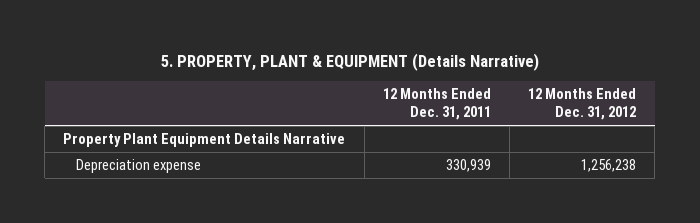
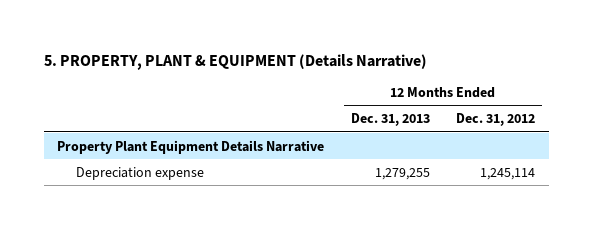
[382,88,491,121] 12 Months Ended Dec. 31, 2011 -> none
none -> [350,113,430,127] Dec. 31, 2013
[581,159,637,173] 1,256,238 -> [480,167,536,180] 1,245,114

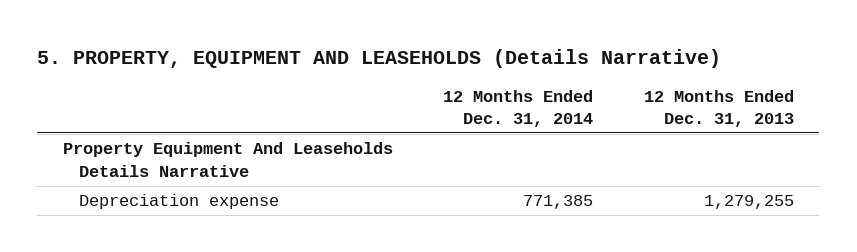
[44,53,428,70] 5. PROPERTY, PLANT & EQUIPMENT (Details Narrative) -> [37,49,722,69] 5. PROPERTY, EQUIPMENT AND LEASEHOLDS (Details Narrative)
[456,113,536,127] Dec. 31, 2012 -> none
none -> [443,89,594,127] 12 Months Ended Dec. 31, 2014
[57,139,325,154] Property Plant Equipment Details Narrative -> [62,142,393,177] Property Equipment And Leaseholds Details Narrative

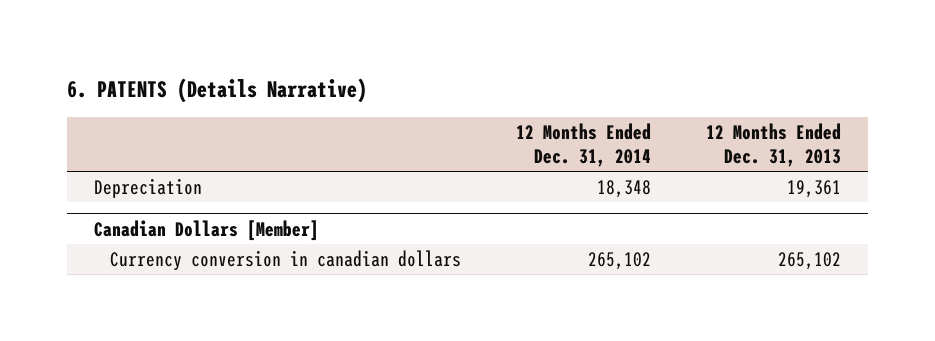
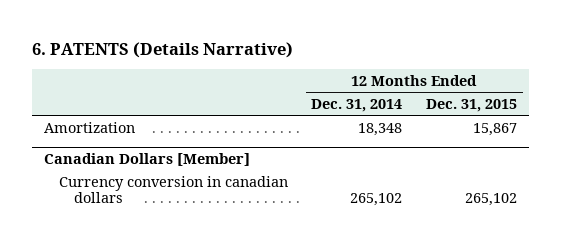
[705,122,841,167] 12 Months Ended Dec. 31, 2013 -> none
none -> [426,98,518,112] Dec. 31, 2015
[94,177,203,198] Depreciation -> [44,121,136,133] Amortization

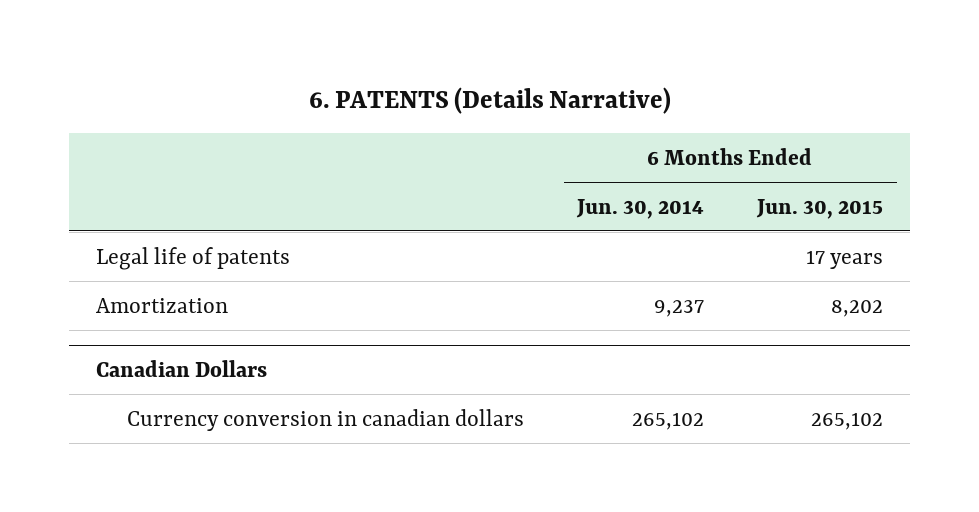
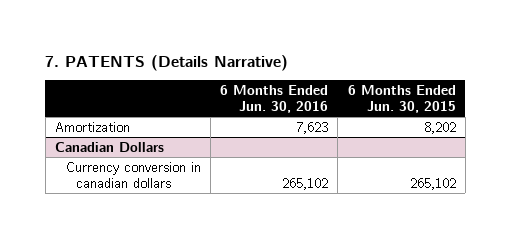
[308,87,671,115] 6. PATENTS (Details Narrative) -> [45,54,289,71] 7. PATENTS (Details Narrative)
[576,198,705,219] Jun. 30, 2014 -> none
none -> [220,85,329,114] 6 Months Ended Jun. 30, 2016
[95,246,290,270] Legal life of patents -> none

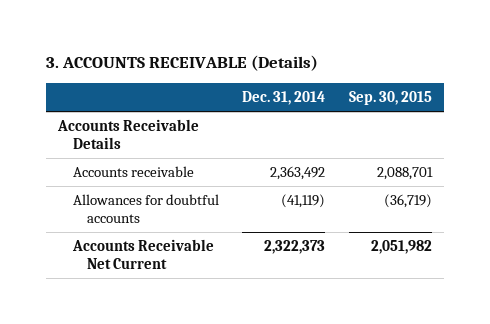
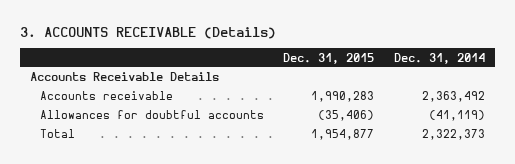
[349,90,433,105] Sep. 30, 2015 -> none
none -> [283,52,375,64] Dec. 31, 2015
[71,239,214,270] Accounts Receivable Net Current -> [39,129,75,139] Total

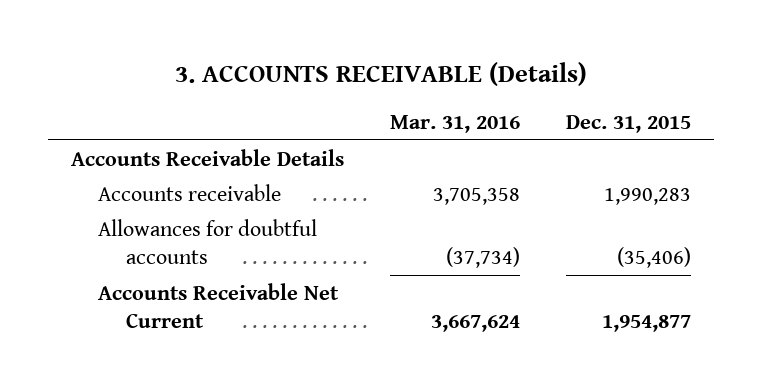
[393,52,485,64] Dec. 31, 2014 -> none
none -> [389,114,520,133] Mar. 31, 2016
[39,129,75,139] Total -> [98,282,340,329] Accounts Receivable Net Current

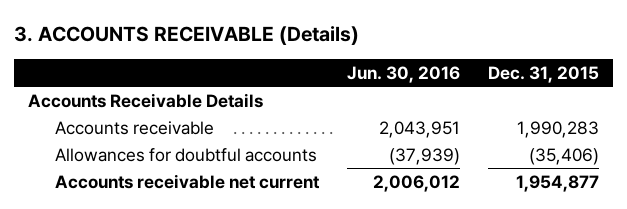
[389,114,520,133] Mar. 31, 2016 -> none
none -> [346,65,460,83] Jun. 30, 2016
[98,282,340,329] Accounts Receivable Net Current -> [55,173,321,189] Accounts receivable net current

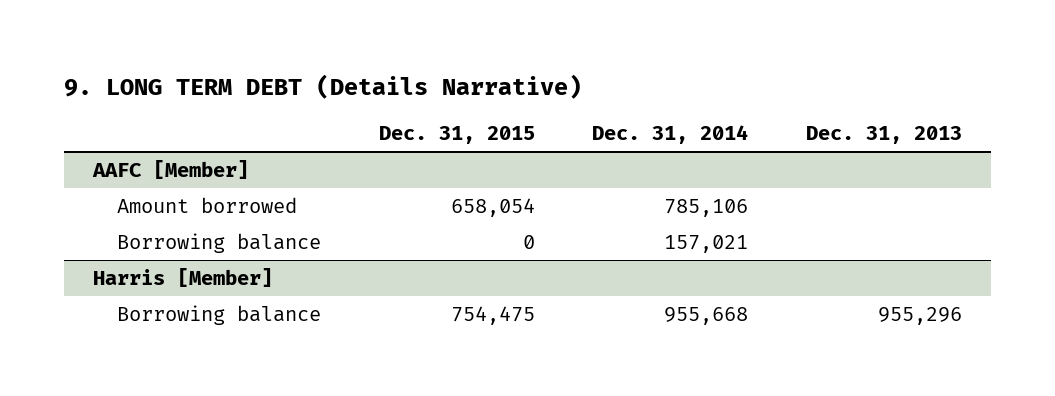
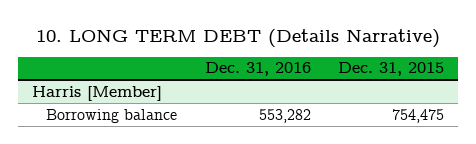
[63,74,582,100] 9. LONG TERM DEBT (Details Narrative) -> [35,28,440,48] 10. LONG TERM DEBT (Details Narrative)
[592,125,749,145] Dec. 31, 2014 -> none
[805,126,962,145] Dec. 31, 2013 -> none
none -> [204,62,311,77] Dec. 31, 2016
[91,160,249,180] AAFC [Member] -> none
[117,197,298,214] Amount borrowed -> none
[117,233,322,254] Borrowing balance -> none

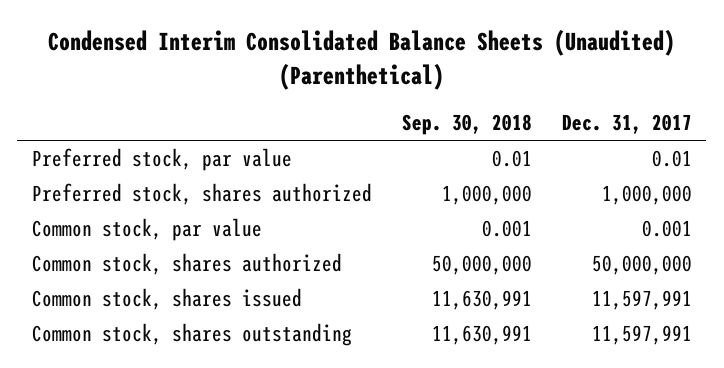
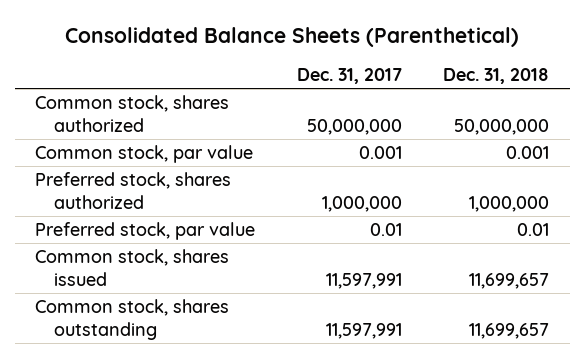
[47,29,675,90] Condensed Interim Consolidated Balance Sheets (Unaudited) (Parenthetical) -> [65,26,520,47] Consolidated Balance Sheets (Parenthetical)
[401,113,532,135] Sep. 30, 2018 -> none
none -> [443,68,550,85] Dec. 31, 2018
[32,218,263,242] Common stock, par value -> [35,145,254,164] Common stock, par value
[32,183,373,206] Preferred stock, shares authorized -> [35,172,232,209] Preferred stock, shares authorized
[32,148,293,172] Preferred stock, par value -> [35,222,256,241] Preferred stock, par value

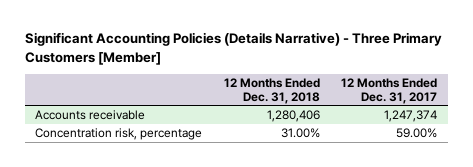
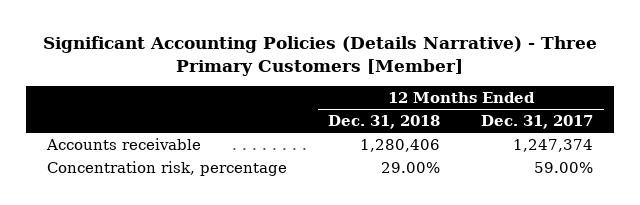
[280,128,320,139] 31.00% -> [381,161,441,173] 29.00%

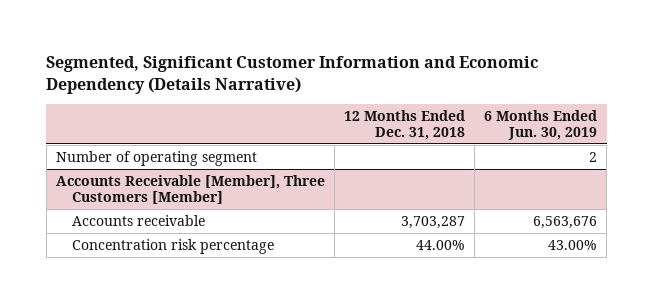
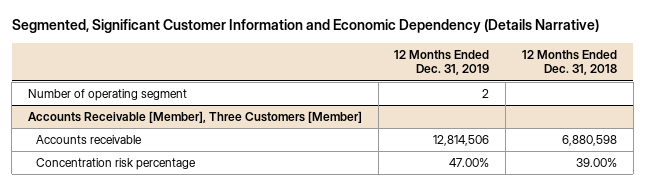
[484,109,598,141] 6 Months Ended Jun. 30, 2019 -> none
none -> [394,49,490,76] 12 Months Ended Dec. 31, 2019
[401,215,466,229] 3,703,287 -> [561,135,617,147] 6,880,598
[416,239,466,250] 44.00% -> [575,158,617,168] 39.00%

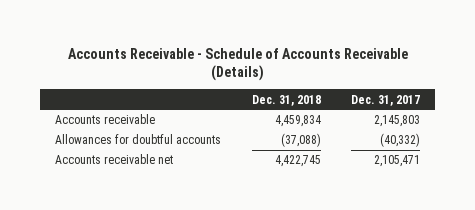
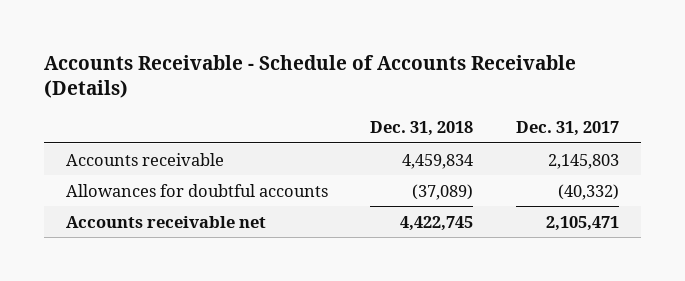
[280,133,321,148] (37,088) -> [412,183,474,200] (37,089)

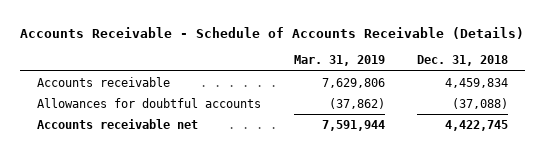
[516,121,620,137] Dec. 31, 2017 -> none
none -> [293,55,385,67] Mar. 31, 2019
[412,183,474,200] (37,089) -> [452,97,509,109] (37,088)

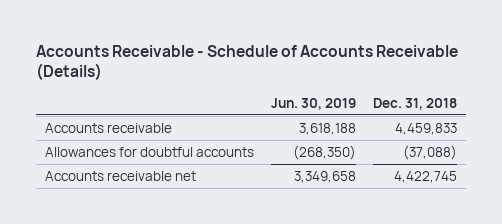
[293,55,385,67] Mar. 31, 2019 -> none
none -> [270,97,356,110] Jun. 30, 2019
[445,77,509,88] 4,459,834 -> [395,122,458,135] 4,459,833

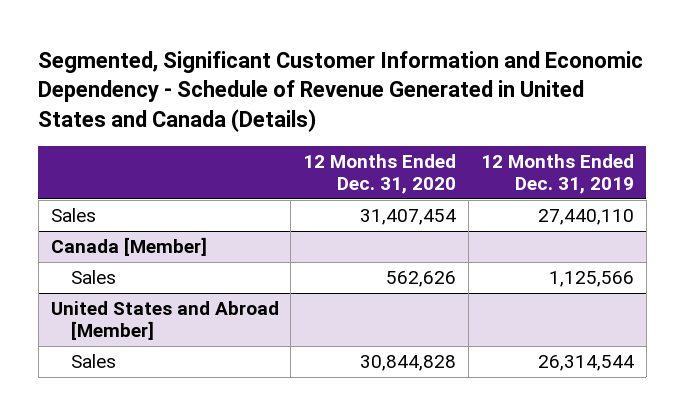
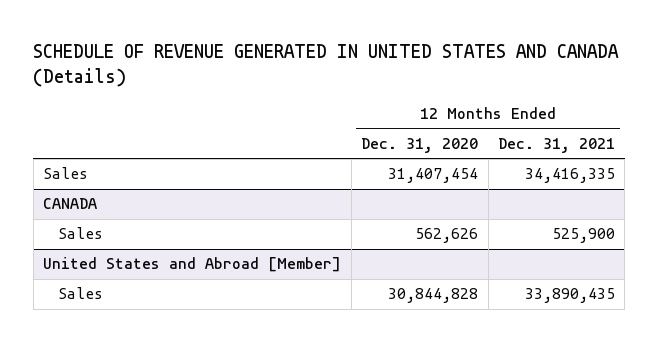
[38,50,644,132] Segmented, Significant Customer Information and Economic Dependency - Schedule of Revenue Generated in United States and Canada (Details) -> [33,44,620,88] SCHEDULE OF REVENUE GENERATED IN UNITED STATES AND CANADA (Details)
[480,154,634,195] 12 Months Ended Dec. 31, 2019 -> none
none -> [497,137,615,153] Dec. 31, 2021
[50,237,207,257] Canada [Member] -> [43,198,98,210] CANADA

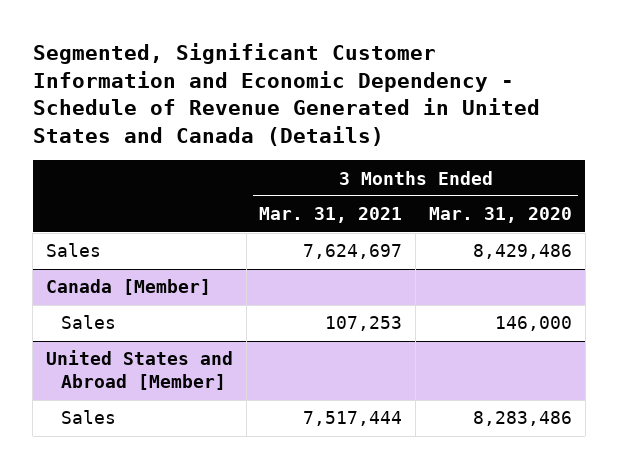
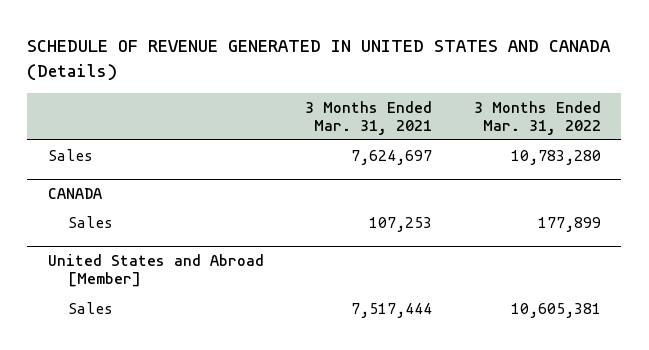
[32,43,540,146] Segmented, Significant Customer Information and Economic Dependency - Schedule of Revenue Generated in United States and Canada (Details) -> [27,40,612,81] SCHEDULE OF REVENUE GENERATED IN UNITED STATES AND CANADA (Details)
[428,207,572,224] Mar. 31, 2020 -> none
none -> [473,100,601,135] 3 Months Ended Mar. 31, 2022
[45,279,211,296] Canada [Member] -> [48,188,103,200] CANADA

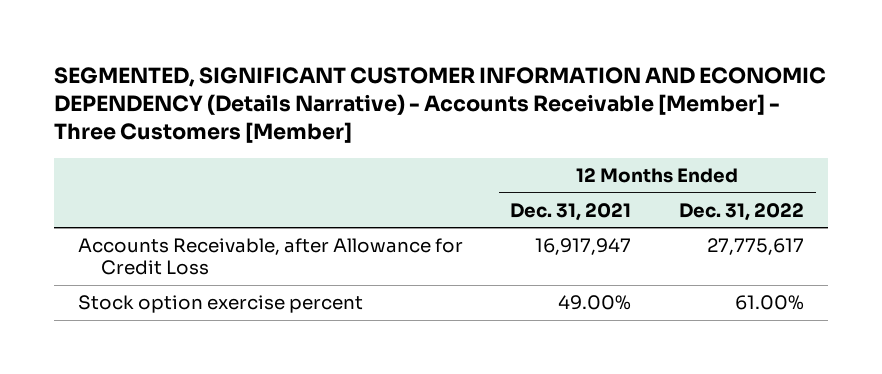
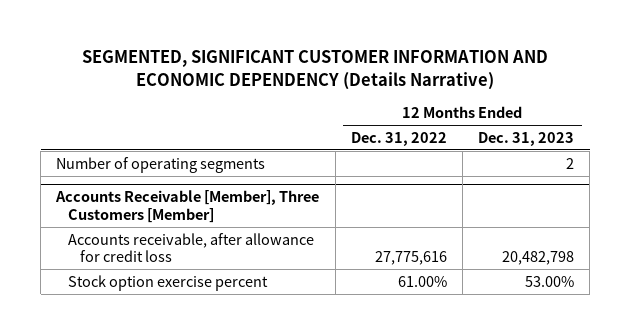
[54,66,827,144] SEGMENTED, SIGNIFICANT CUSTOMER INFORMATION AND ECONOMIC DEPENDENCY (Details Narrative) - Accounts Receivable [Member] - Three Customers [Member] -> [82,50,549,90] SEGMENTED, SIGNIFICANT CUSTOMER INFORMATION AND ECONOMIC DEPENDENCY (Details Narrative)
[510,202,632,221] Dec. 31, 2021 -> none
none -> [478,131,575,146] Dec. 31, 2023
none -> [56,156,266,173] Number of operating segments
none -> [55,190,320,223] Accounts Receivable [Member], Three Customers [Member]
[77,238,463,275] Accounts Receivable, after Allowance for Credit Loss -> [68,232,315,262] Accounts receivable, after allowance for credit loss
[706,238,804,256] 27,775,617 -> [374,250,447,265] 27,775,616

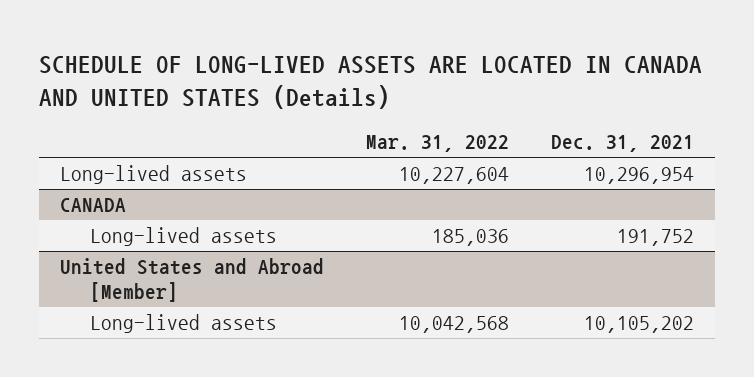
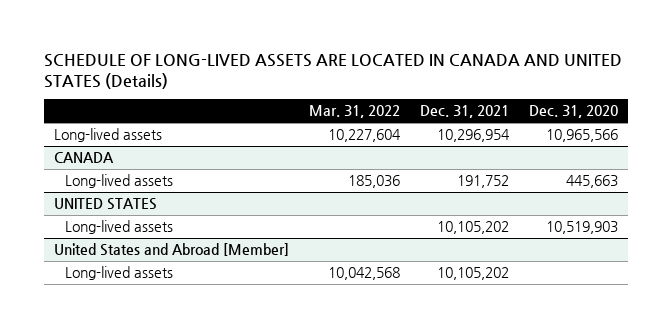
none -> [528,105,618,119] Dec. 31, 2020
none -> [53,198,157,211] UNITED STATES
none -> [65,220,174,235] Long-lived assets

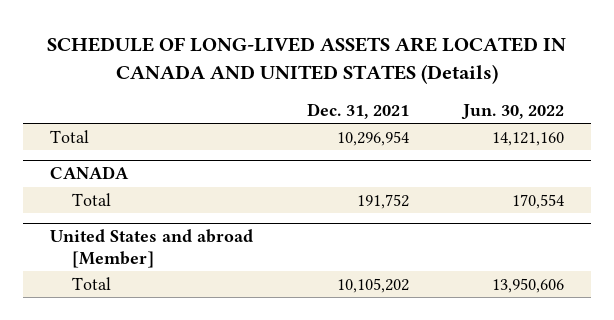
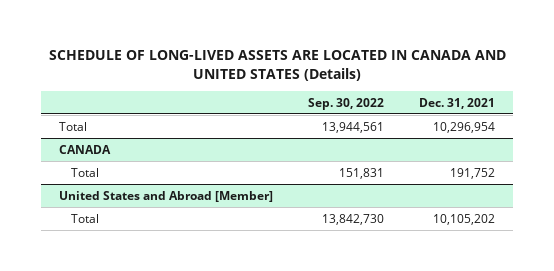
[460,103,564,120] Jun. 30, 2022 -> none
none -> [307,97,384,110] Sep. 30, 2022
[50,229,254,268] United States and abroad [Member] -> [58,190,273,202] United States and Abroad [Member]

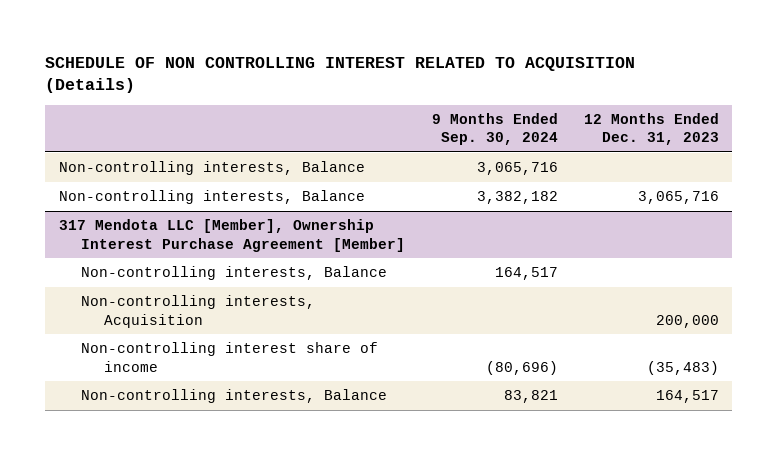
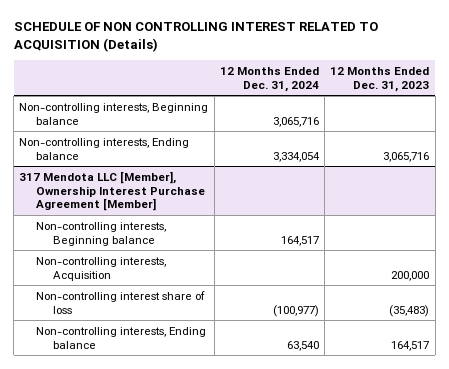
[431,113,558,146] 9 Months Ended Sep. 30, 2024 -> none
none -> [219,66,319,92] 12 Months Ended Dec. 31, 2024
[58,161,365,176] Non-controlling interests, Balance -> [19,102,209,125] Non-controlling interests, Beginning balance
[58,190,365,205] Non-controlling interests, Balance -> [19,137,190,160] Non-controlling interests, Ending balance
[81,266,388,281] Non-controlling interests, Balance -> [36,221,167,246] Non-controlling interests, Beginning balance
[81,342,379,372] Non-controlling interest share of income -> [36,290,206,314] Non-controlling interest share of loss
[81,389,388,404] Non-controlling interests, Balance -> [36,326,207,349] Non-controlling interests, Ending balance

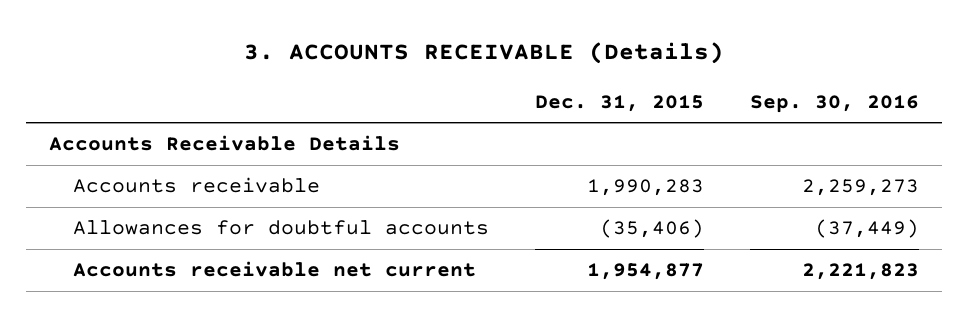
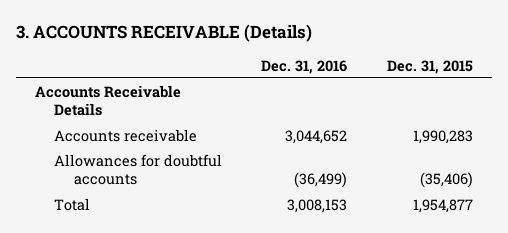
[750,94,920,113] Sep. 30, 2016 -> none
none -> [261,59,348,74] Dec. 31, 2016
[72,261,476,278] Accounts receivable net current -> [54,197,91,211] Total

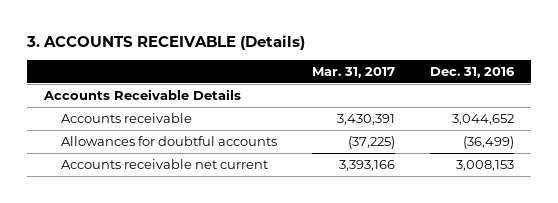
[386,59,473,74] Dec. 31, 2015 -> none
none -> [312,66,396,78] Mar. 31, 2017
[54,197,91,211] Total -> [61,158,269,169] Accounts receivable net current

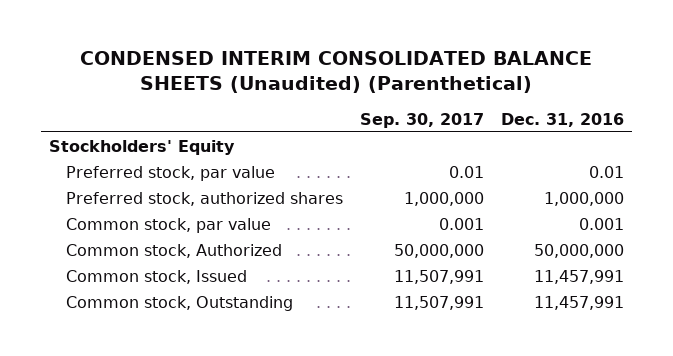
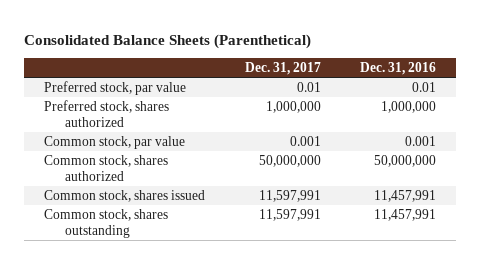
[80,51,593,94] CONDENSED INTERIM CONSOLIDATED BALANCE SHEETS (Unaudited) (Parenthetical) -> [24,34,312,50] Consolidated Balance Sheets (Parenthetical)
[359,112,484,128] Sep. 30, 2017 -> none
none -> [244,62,321,76] Dec. 31, 2017
[49,139,236,155] Stockholders' Equity -> none
[65,191,343,206] Preferred stock, authorized shares -> [44,99,170,127] Preferred stock, shares authorized
[65,243,282,258] Common stock, Authorized -> [44,154,169,181] Common stock, shares authorized
[65,269,247,284] Common stock, Issued -> [44,189,206,202] Common stock, shares issued
[65,295,293,311] Common stock, Outstanding -> [44,208,169,238] Common stock, shares outstanding

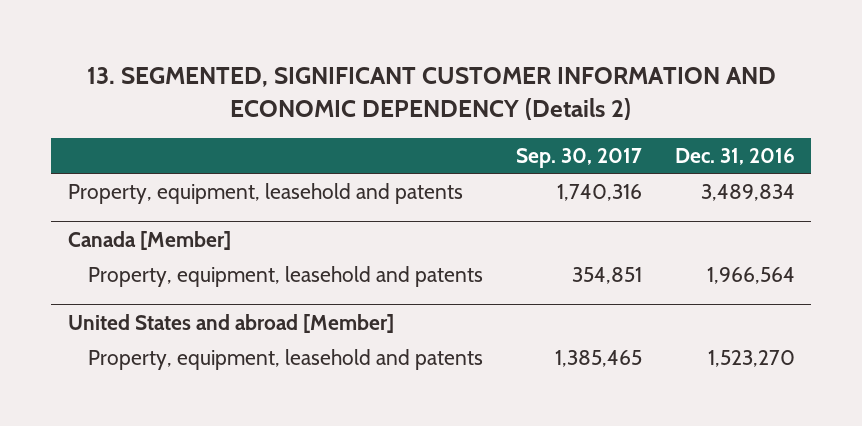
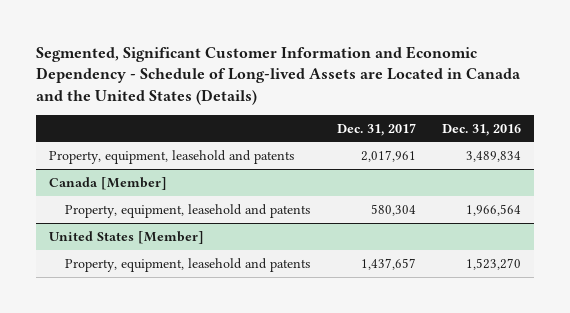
[87,67,777,120] 13. SEGMENTED, SIGNIFICANT CUSTOMER INFORMATION AND ECONOMIC DEPENDENCY (Details 2) -> [35,45,521,105] Segmented, Significant Customer Information and Economic Dependency - Schedule of Long-lived Assets are Located in Canada and the United States (Details)
[515,147,642,168] Sep. 30, 2017 -> none
none -> [336,122,416,136] Dec. 31, 2017
[67,313,394,333] United States and abroad [Member] -> [49,230,205,244] United States [Member]

